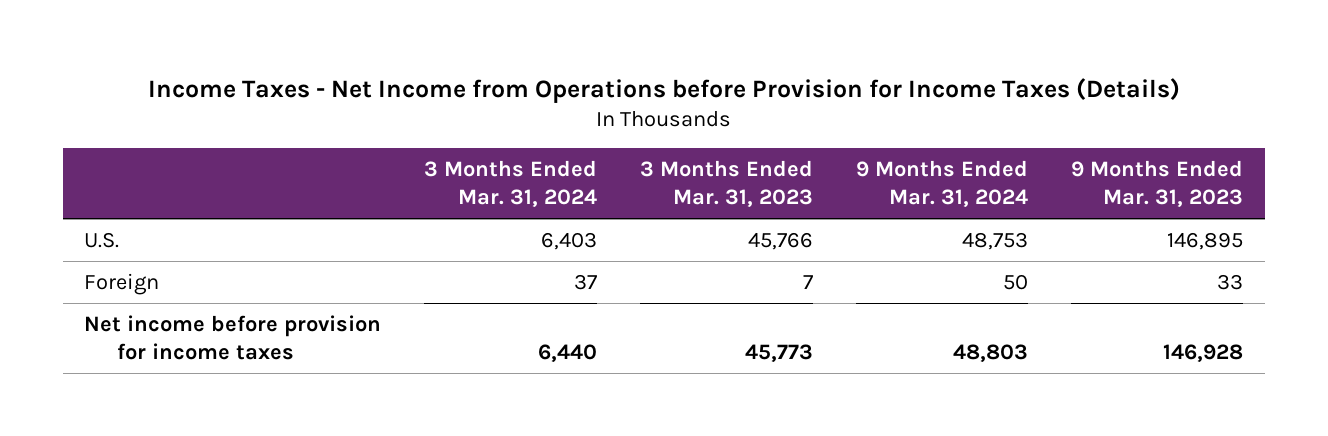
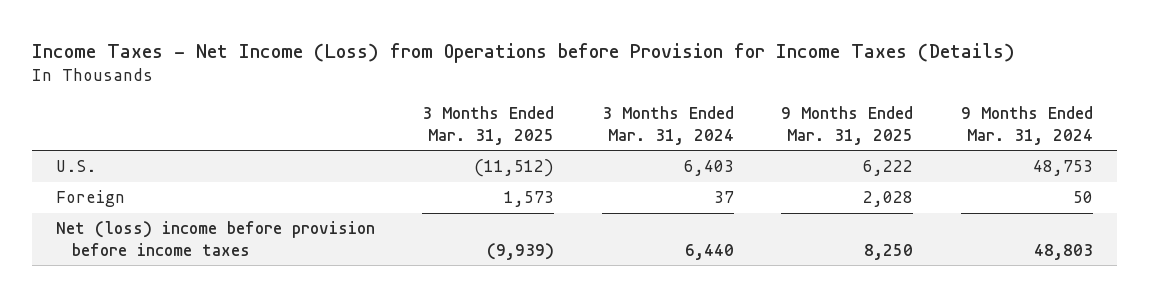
[147,77,1180,103] Income Taxes - Net Income from Operations before Provision for Income Taxes (Details) -> [31,43,1015,64] Income Taxes - Net Income (Loss) from Operations before Provision for Income Taxes (Details)
[640,160,814,207] 3 Months Ended Mar. 31, 2023 -> none
[1071,160,1244,207] 9 Months Ended Mar. 31, 2023 -> none
none -> [422,106,555,145] 3 Months Ended Mar. 31, 2025
none -> [781,106,914,145] 9 Months Ended Mar. 31, 2025
[84,315,382,360] Net income before provision for income taxes -> [55,221,375,256] Net (loss) income before provision before income taxes

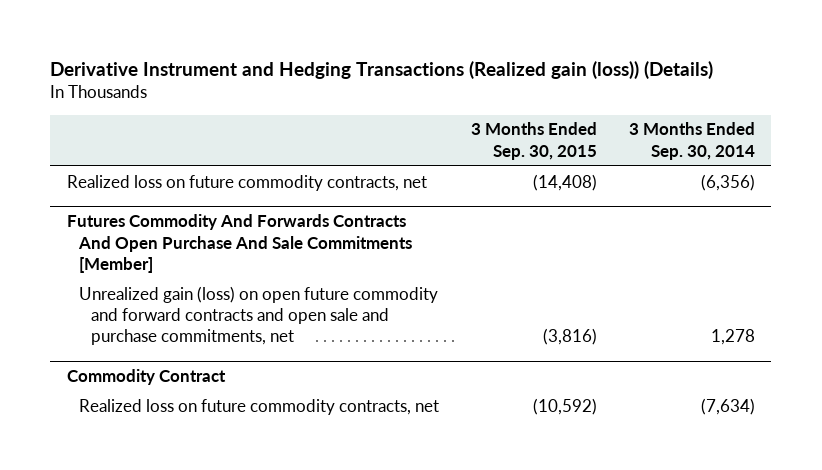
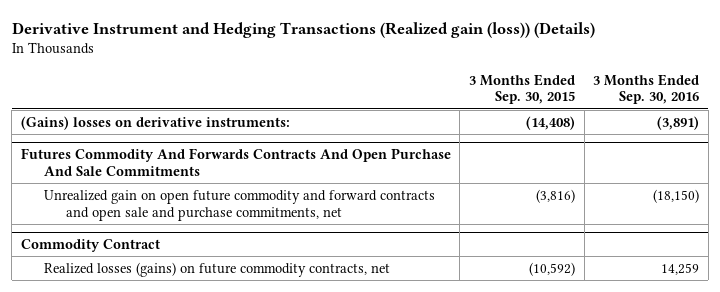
[629,122,756,160] 3 Months Ended Sep. 30, 2014 -> none
none -> [593,73,700,105] 3 Months Ended Sep. 30, 2016
[66,174,427,191] Realized loss on future commodity contracts, net -> [20,115,290,130] (Gains) losses on derivative instruments:
[66,214,412,273] Futures Commodity And Forwards Contracts And Open Purchase And Sale Commitments [Member] -> [20,148,451,177] Futures Commodity And Forwards Contracts And Open Purchase And Sale Commitments
[78,285,438,346] Unrealized gain (loss) on open future commodity and forward contracts and open sale and purchase commitments, net -> [43,189,435,221] Unrealized gain on open future commodity and forward contracts and open sale and purchase commitments, net
[78,398,439,415] Realized loss on future commodity contracts, net -> [43,261,390,277] Realized losses (gains) on future commodity contracts, net

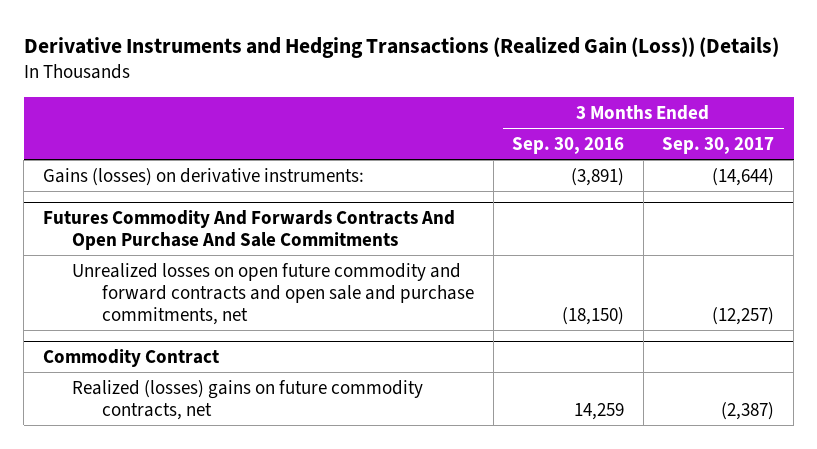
[11,21,595,38] Derivative Instrument and Hedging Transactions (Realized gain (loss)) (Details) -> [23,36,779,58] Derivative Instruments and Hedging Transactions (Realized Gain (Loss)) (Details)
[468,73,575,105] 3 Months Ended Sep. 30, 2015 -> none
none -> [662,136,775,154] Sep. 30, 2017
[20,115,290,130] (Gains) losses on derivative instruments: -> [42,167,364,186] Gains (losses) on derivative instruments:
[43,189,435,221] Unrealized gain on open future commodity and forward contracts and open sale and purchase commitments, net -> [72,262,475,325] Unrealized losses on open future commodity and forward contracts and open sale and purchase commitments, net
[43,261,390,277] Realized losses (gains) on future commodity contracts, net -> [72,379,424,420] Realized (losses) gains on future commodity contracts, net

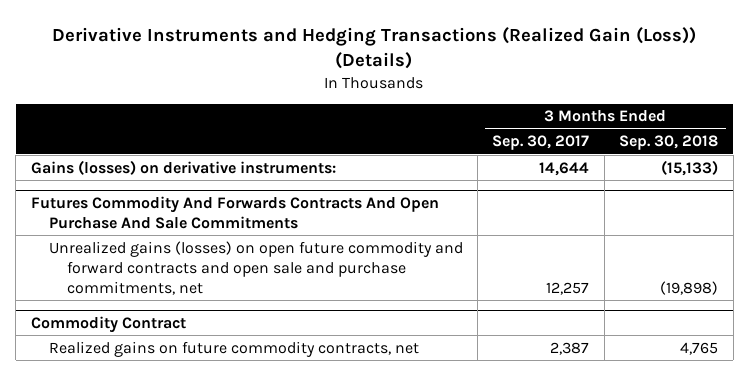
[512,136,625,154] Sep. 30, 2016 -> none
none -> [619,135,719,151] Sep. 30, 2018
[712,167,775,186] (14,644) -> [539,161,590,176] 14,644
[72,262,475,325] Unrealized losses on open future commodity and forward contracts and open sale and purchase commitments, net -> [48,240,463,295] Unrealized gains (losses) on open future commodity and forward contracts and open sale and purchase commitments, net
[712,306,775,325] (12,257) -> [546,281,590,295] 12,257
[72,379,424,420] Realized (losses) gains on future commodity contracts, net -> [48,340,419,357] Realized gains on future commodity contracts, net
[721,401,775,420] (2,387) -> [550,341,590,355] 2,387

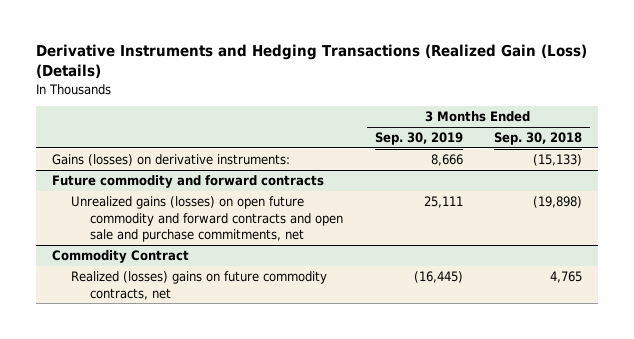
[52,26,697,69] Derivative Instruments and Hedging Transactions (Realized Gain (Loss)) (Details) -> [36,44,588,79] Derivative Instruments and Hedging Transactions (Realized Gain (Loss) (Details)
[492,135,590,151] Sep. 30, 2017 -> none
none -> [374,132,463,146] Sep. 30, 2019
[30,195,439,229] Futures Commodity And Forwards Contracts And Open Purchase And Sale Commitments -> [52,175,325,189] Future commodity and forward contracts
[48,340,419,357] Realized gains on future commodity contracts, net -> [71,271,328,300] Realized (losses) gains on future commodity contracts, net

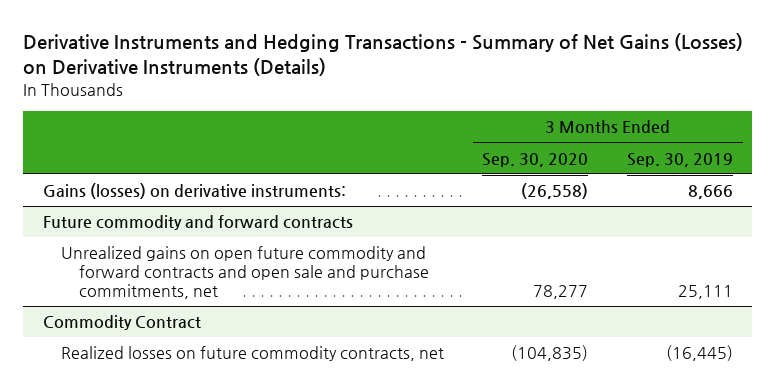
[36,44,588,79] Derivative Instruments and Hedging Transactions (Realized Gain (Loss) (Details) -> [23,33,744,77] Derivative Instruments and Hedging Transactions - Summary of Net Gains (Losses) on Derivative Instruments (Details)
[493,132,582,146] Sep. 30, 2018 -> none
none -> [482,152,589,167] Sep. 30, 2020
[71,196,344,243] Unrealized gains (losses) on open future commodity and forward contracts and open sale and purchase commitments, net -> [60,246,429,300] Unrealized gains on open future commodity and forward contracts and open sale and purchase commitments, net
[71,271,328,300] Realized (losses) gains on future commodity contracts, net -> [60,346,444,362] Realized losses on future commodity contracts, net

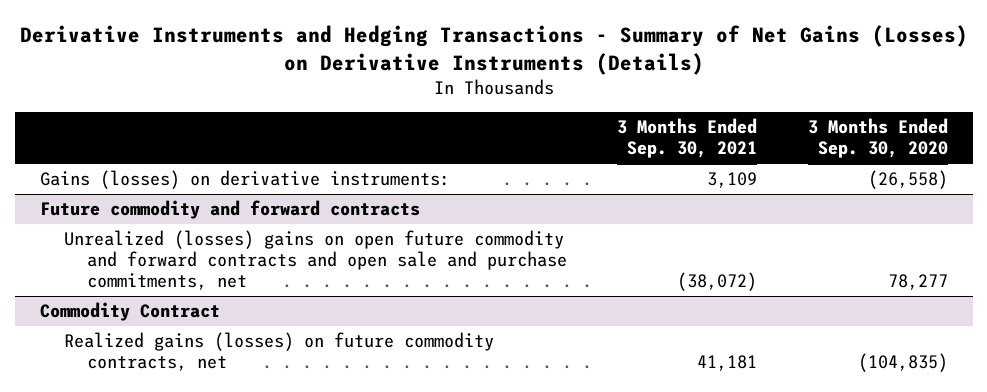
[626,152,733,167] Sep. 30, 2019 -> none
none -> [617,118,758,159] 3 Months Ended Sep. 30, 2021
[60,246,429,300] Unrealized gains on open future commodity and forward contracts and open sale and purchase commitments, net -> [63,230,568,290] Unrealized (losses) gains on open future commodity and forward contracts and open sale and purchase commitments, net
[60,346,444,362] Realized losses on future commodity contracts, net -> [63,332,494,372] Realized gains (losses) on future commodity contracts, net

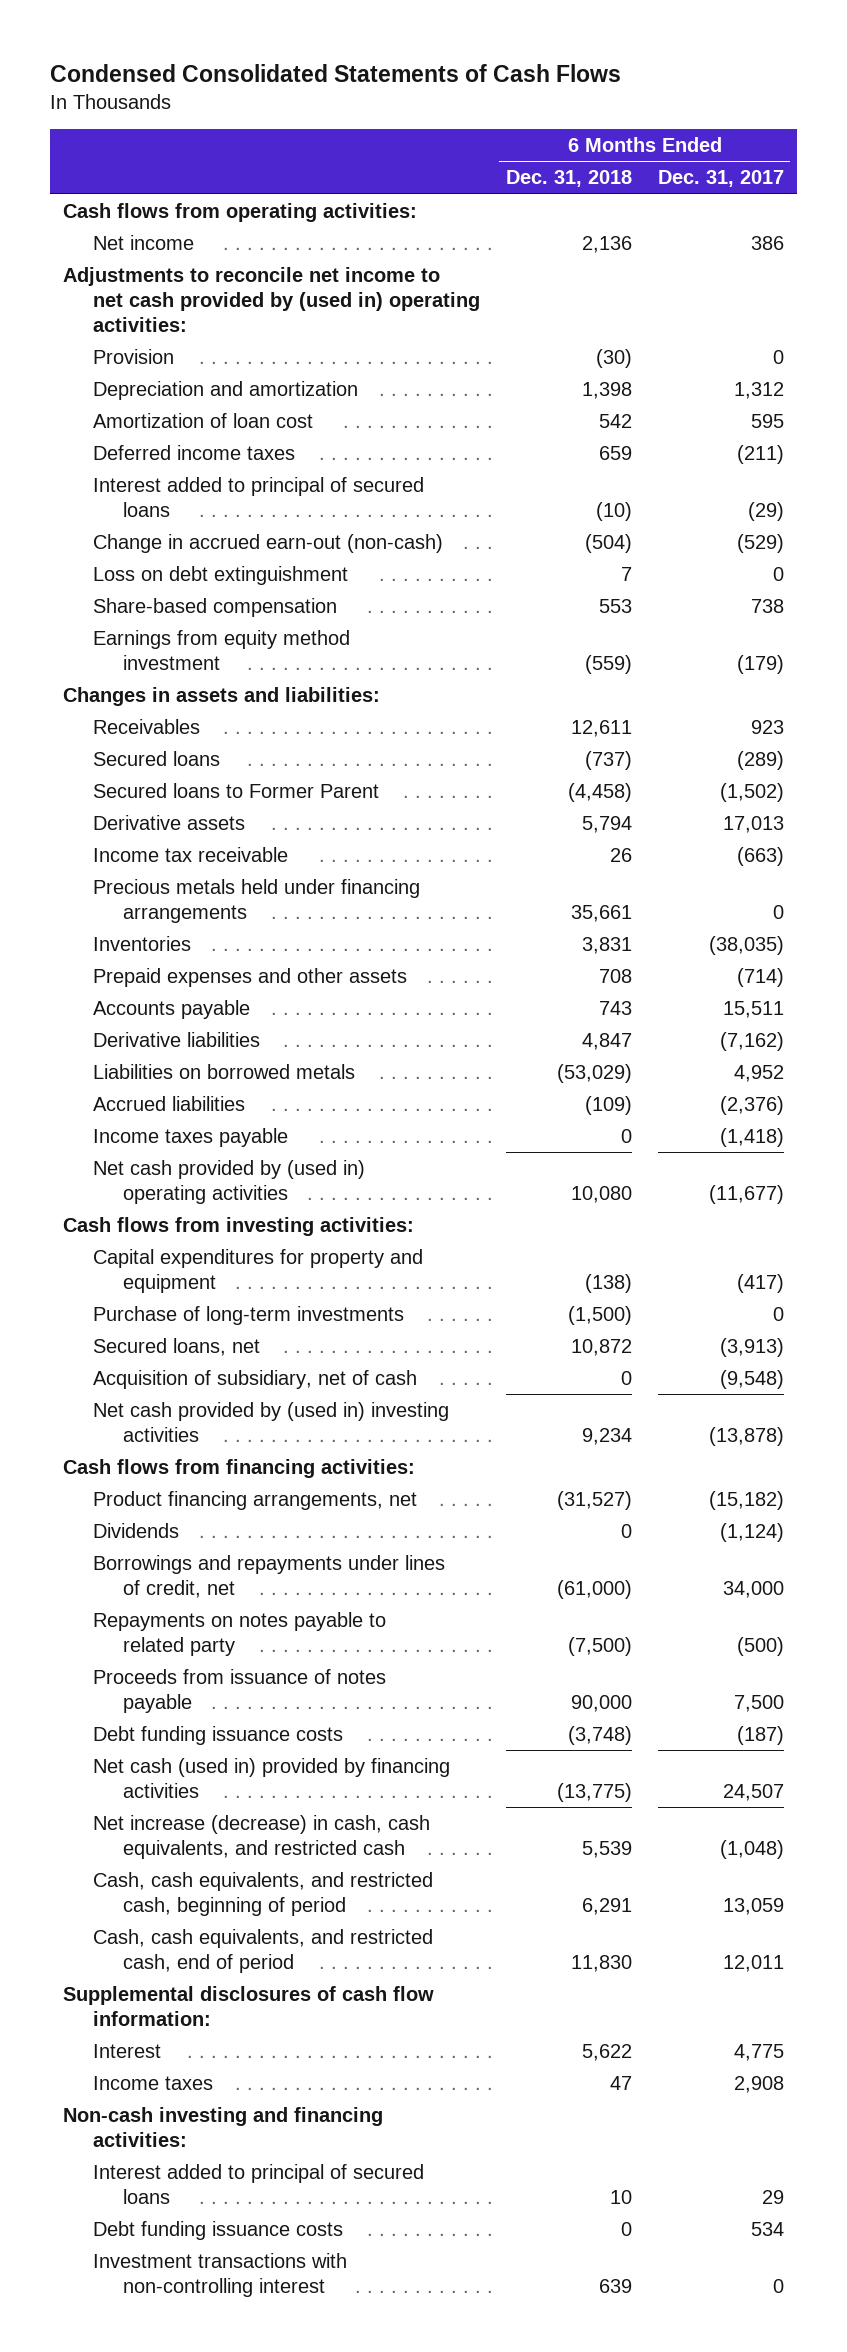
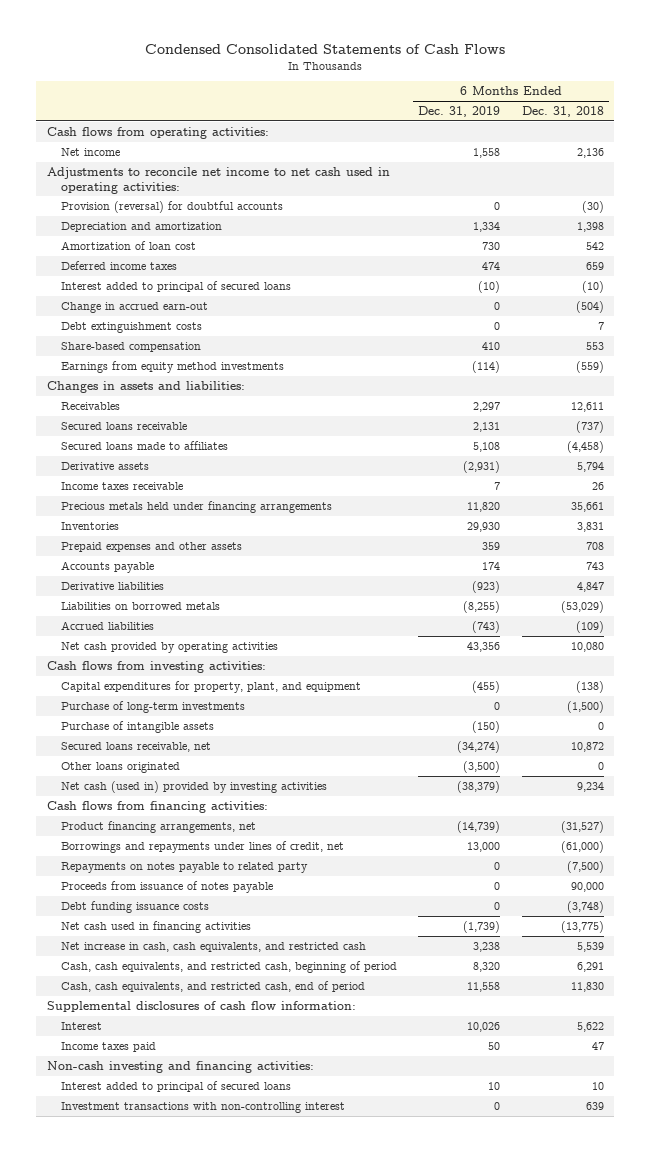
[657,170,784,188] Dec. 31, 2017 -> none
none -> [418,105,501,117] Dec. 31, 2019
[63,267,480,333] Adjustments to reconcile net income to net cash provided by (used in) operating activities: -> [46,166,390,194] Adjustments to reconcile net income to net cash used in operating activities:
[92,349,174,365] Provision -> [61,200,284,213] Provision (reversal) for doubtful accounts
[92,534,443,554] Change in accrued earn-out (non-cash) -> [61,301,209,313] Change in accrued earn-out
[92,566,348,586] Loss on debt extinguishment -> [61,321,203,333] Debt extinguishment costs
[92,630,350,671] Earnings from equity method investment -> [61,360,285,373] Earnings from equity method investments
[92,751,220,767] Secured loans -> [61,421,188,430] Secured loans receivable
[92,783,379,799] Secured loans to Former Parent -> [61,440,229,450] Secured loans made to affiliates
[92,847,288,863] Income tax receivable -> [61,481,184,490] Income taxes receivable
[92,1128,288,1148] Income taxes payable -> none
[92,1160,365,1205] Net cash provided by (used in) operating activities -> [61,641,279,653] Net cash provided by operating activities
[92,1249,423,1294] Capital expenditures for property and equipment -> [61,680,362,693] Capital expenditures for property, plant, and equipment
[92,1370,417,1390] Acquisition of subsidiary, net of cash -> none
none -> [61,720,215,733] Purchase of intangible assets
[92,1338,260,1357] Secured loans, net -> [61,741,212,752] Secured loans receivable, net
none -> [61,761,181,773] Other loans originated
[92,1402,449,1443] Net cash provided by (used in) investing activities -> [61,780,328,793] Net cash (used in) provided by investing activities
[92,1523,179,1539] Dividends -> none
[92,1758,450,1799] Net cash (used in) provided by financing activities -> [61,920,252,933] Net cash used in financing activities
[92,1815,430,1860] Net increase (decrease) in cash, cash equivalents, and restricted cash -> [61,941,367,952] Net increase in cash, cash equivalents, and restricted cash
[92,2076,213,2091] Income taxes -> [61,1041,157,1052] Income taxes paid
[92,2221,343,2241] Debt funding issuance costs -> none

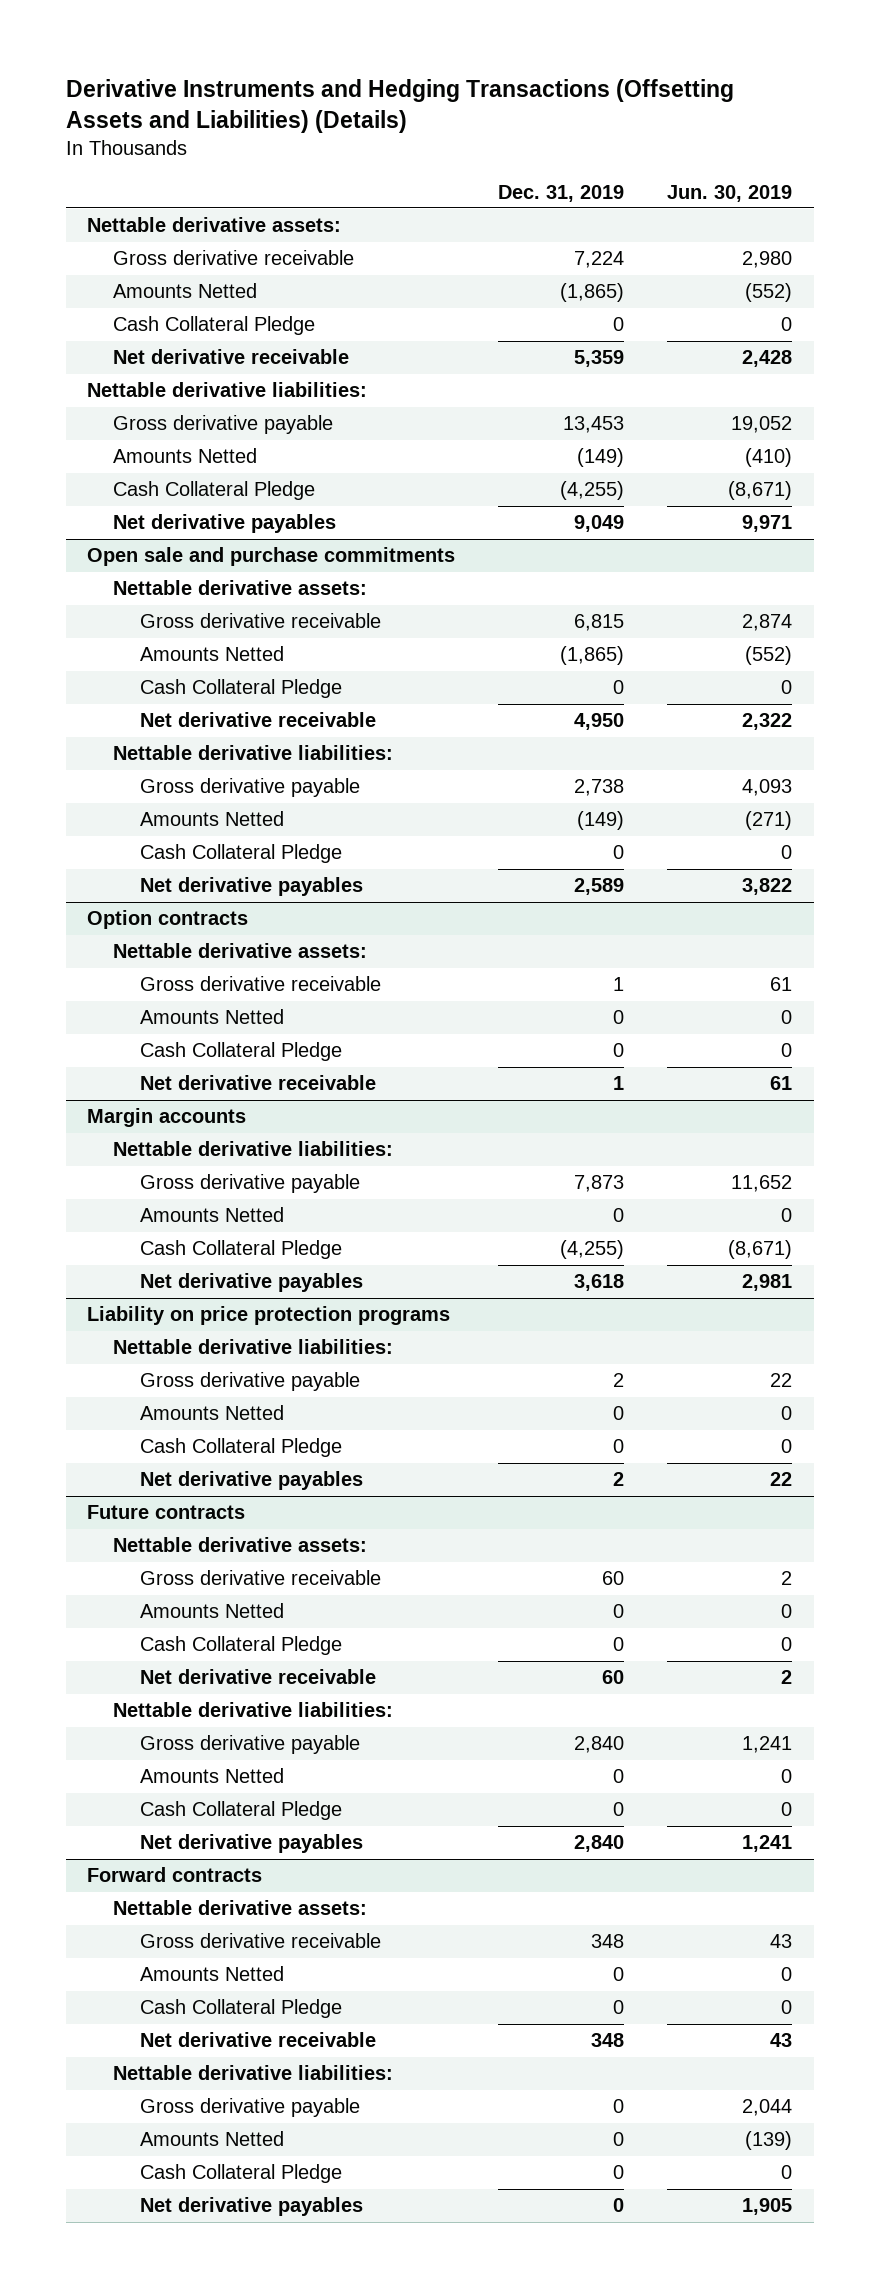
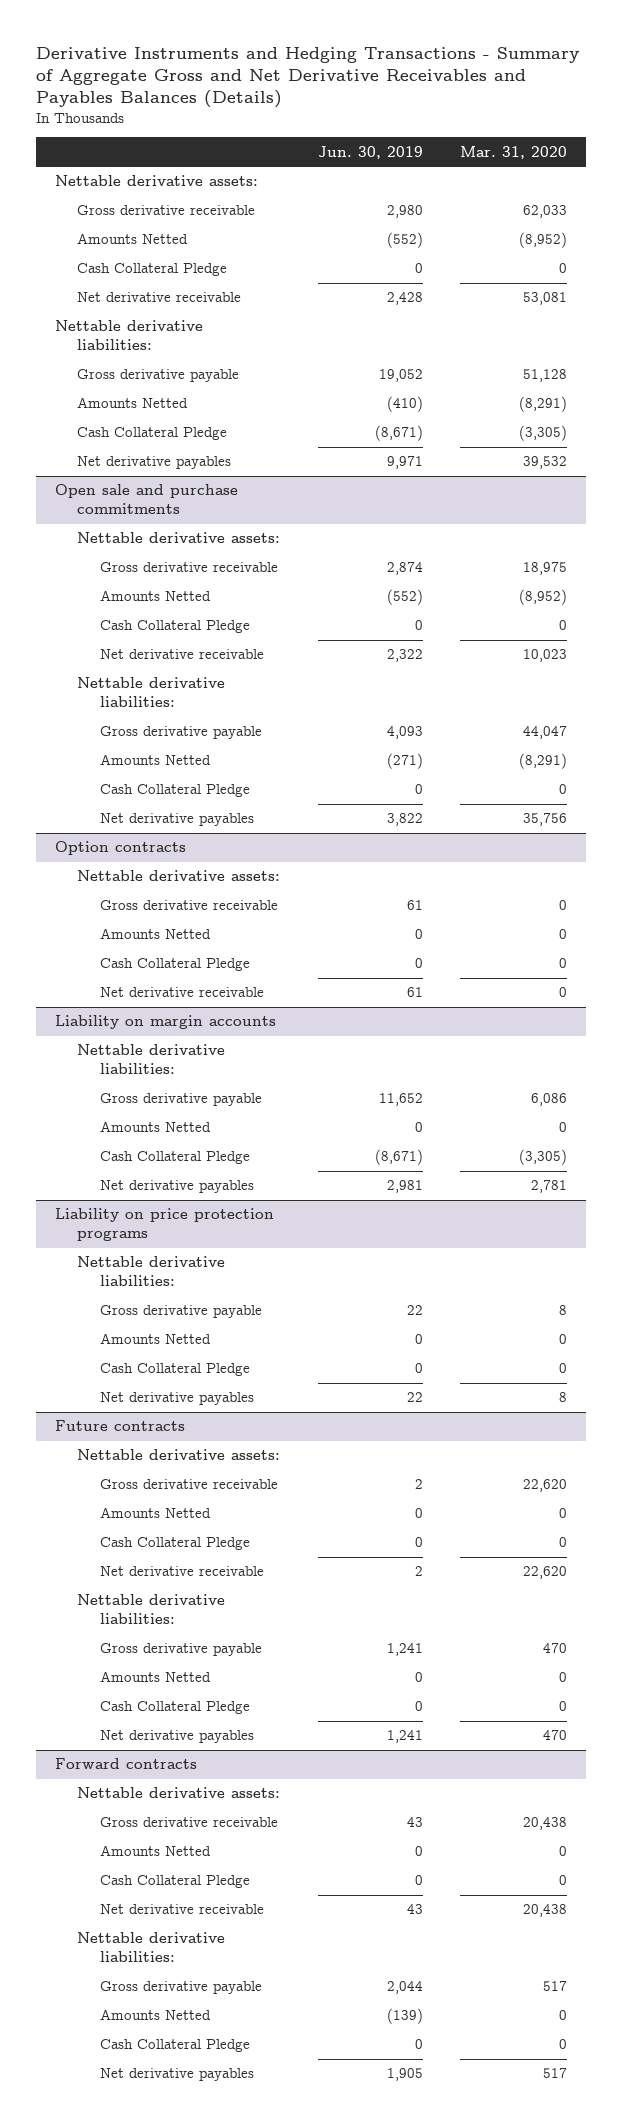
[65,78,734,134] Derivative Instruments and Hedging Transactions (Offsetting Assets and Liabilities) (Details) -> [36,46,580,109] Derivative Instruments and Hedging Transactions - Summary of Aggregate Gross and Net Derivative Receivables and Payables Balances (Details)
[498,184,625,202] Dec. 31, 2019 -> none
none -> [460,145,568,159] Mar. 31, 2020
[87,1108,247,1128] Margin accounts -> [55,1015,277,1030] Liability on margin accounts

